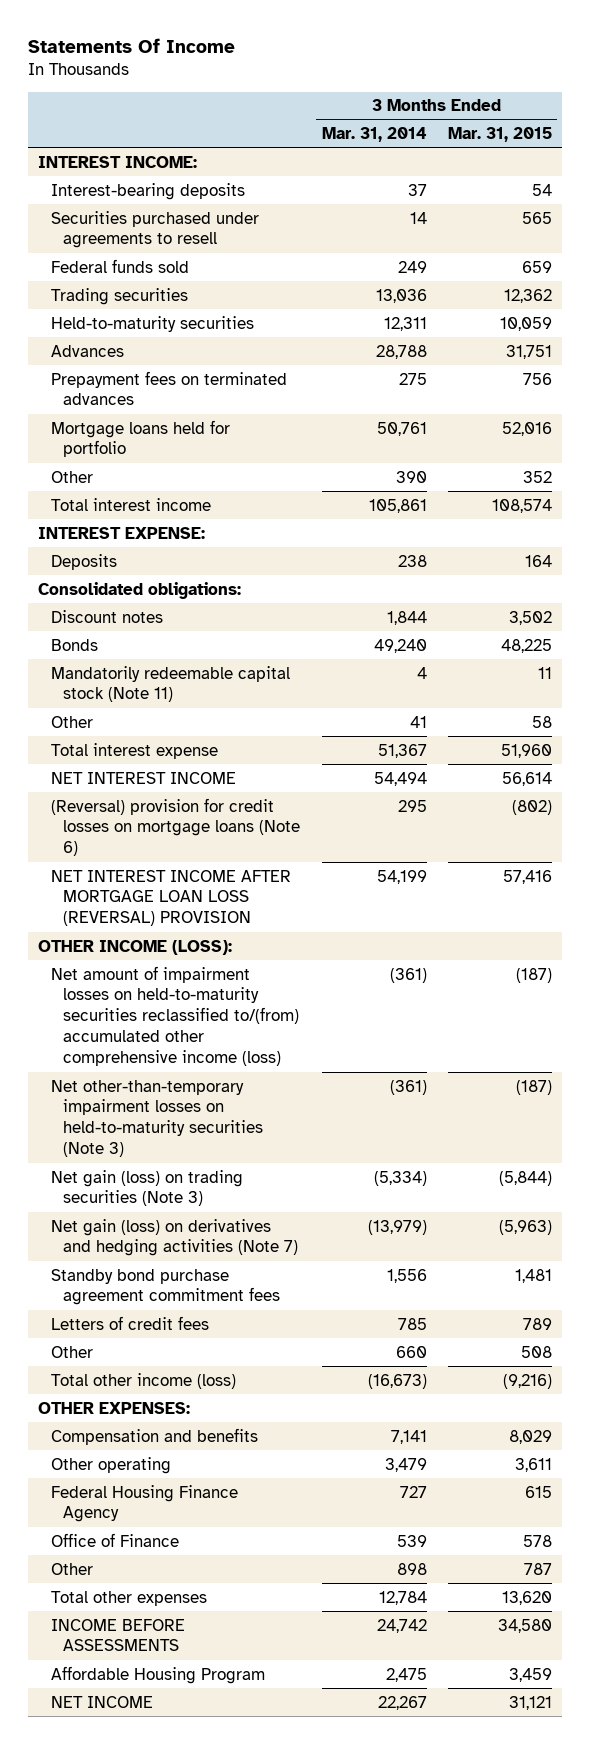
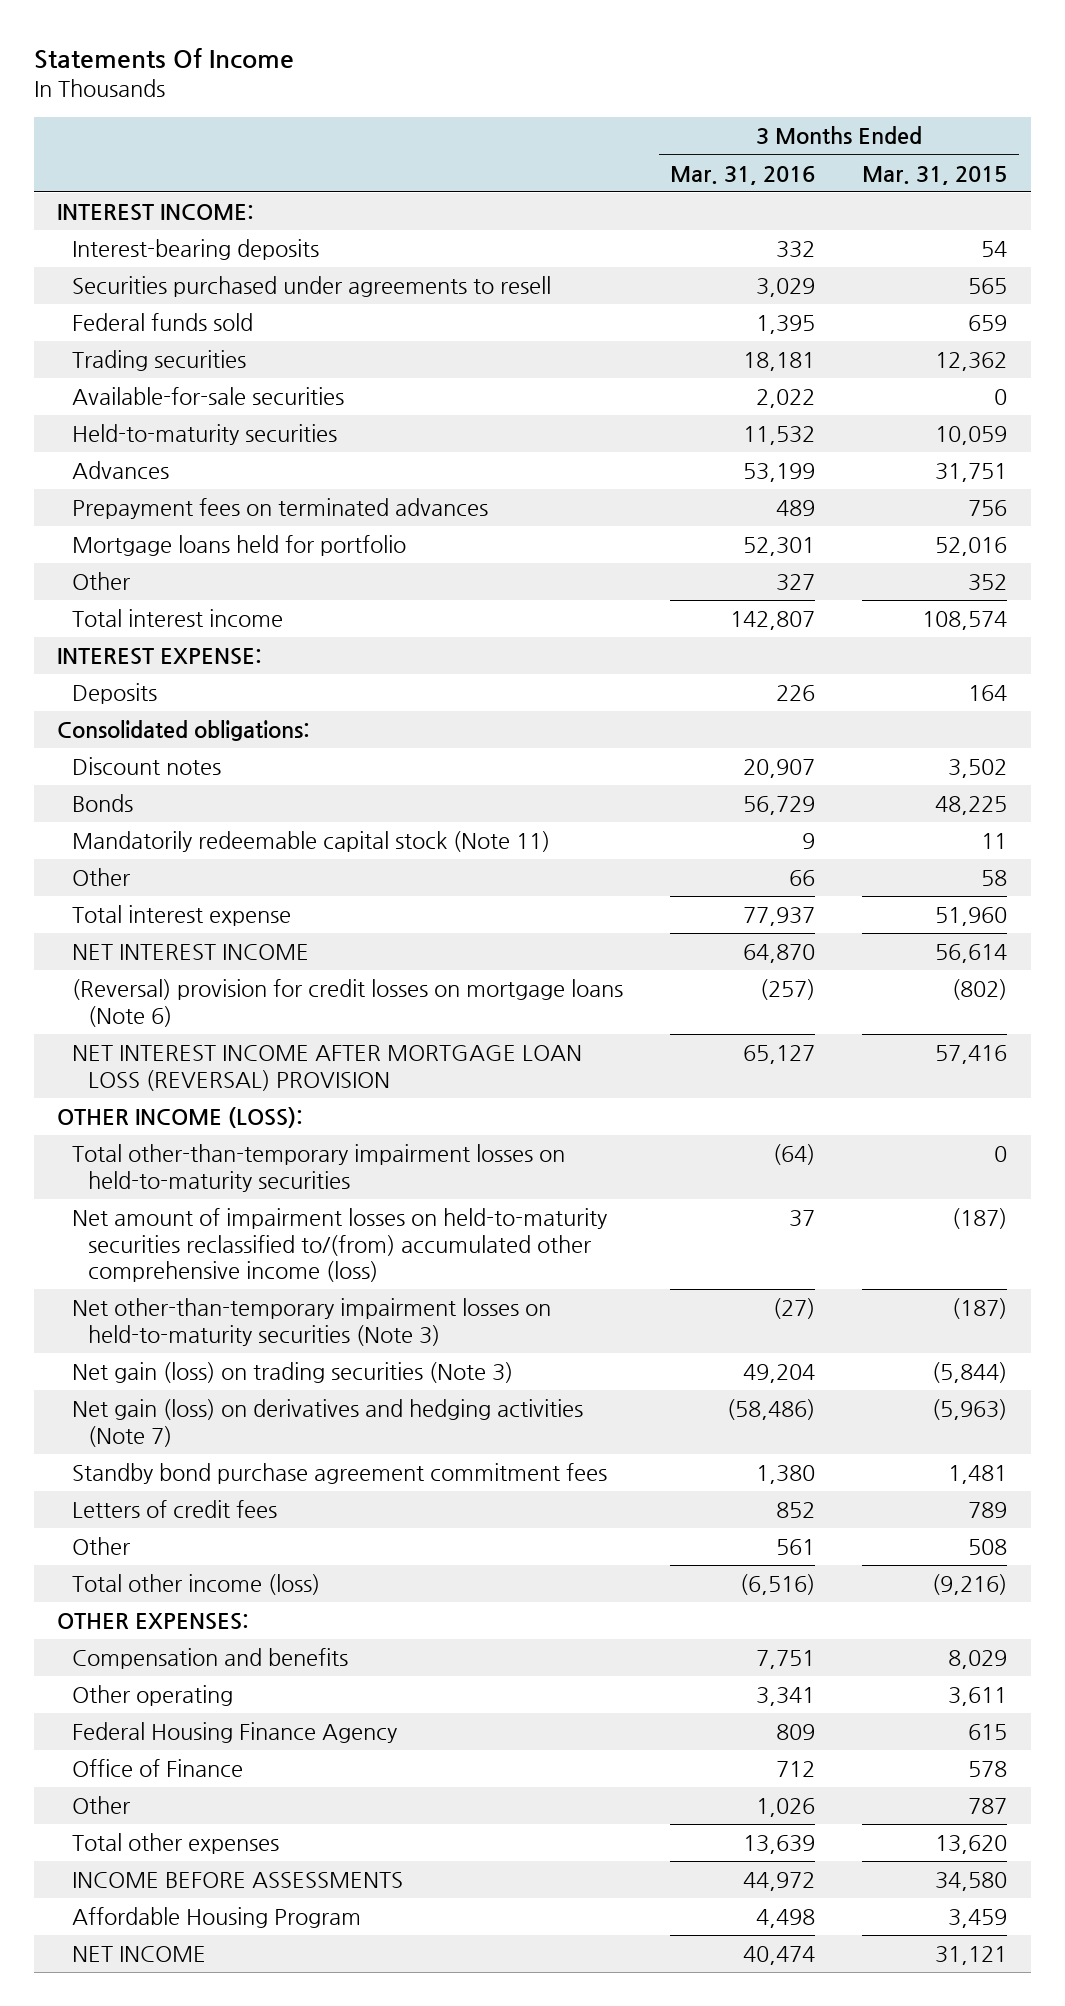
[321,127,427,143] Mar. 31, 2014 -> none
none -> [670,165,816,185] Mar. 31, 2016
none -> [72,387,345,406] Available-for-sale securities
none -> [72,1144,566,1192] Total other-than-temporary impairment losses on held-to-maturity securities

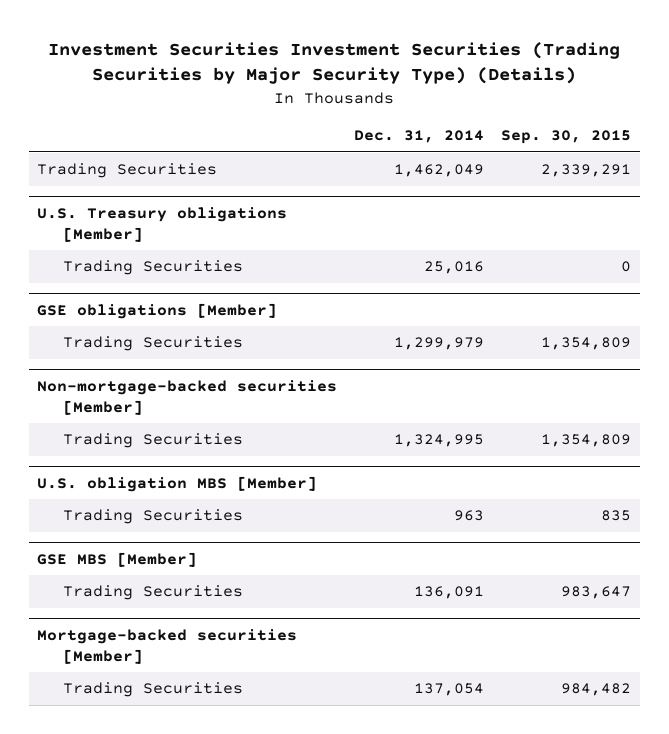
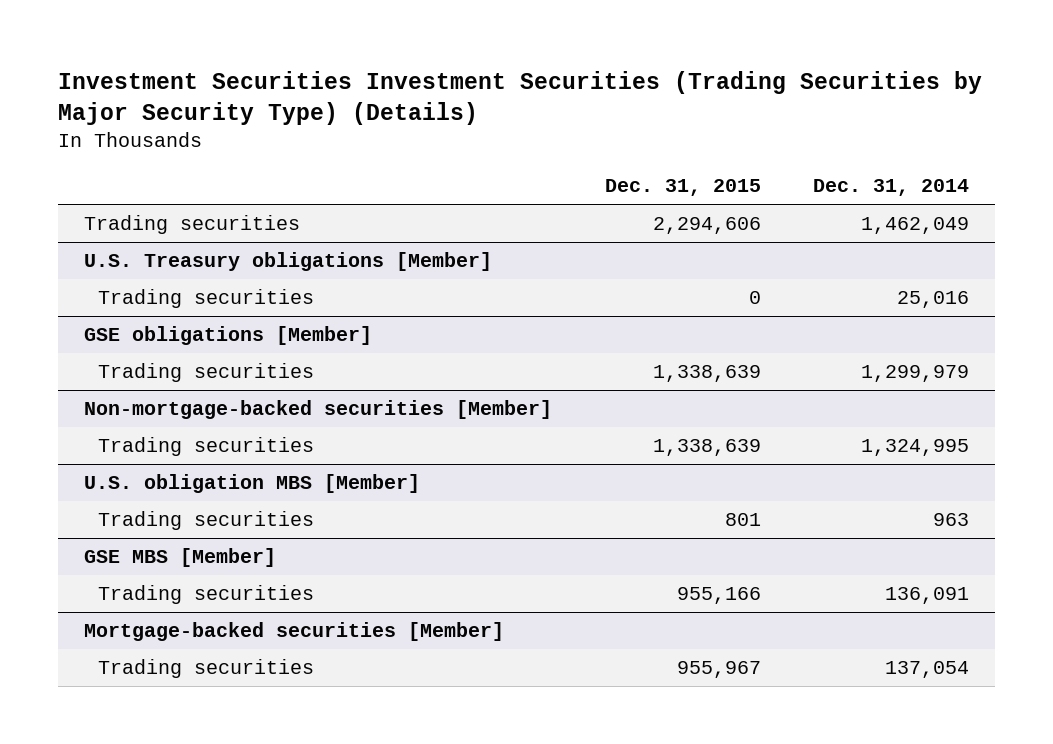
[501,130,632,145] Sep. 30, 2015 -> none
none -> [604,179,761,197] Dec. 31, 2015
[37,163,218,179] Trading Securities -> [84,215,301,235] Trading securities
[62,260,243,276] Trading Securities -> [98,289,315,309] Trading securities
[62,336,243,352] Trading Securities -> [98,363,315,383] Trading securities
[62,433,243,449] Trading Securities -> [98,437,315,457] Trading securities
[62,509,243,525] Trading Securities -> [98,511,315,531] Trading securities
[62,585,243,601] Trading Securities -> [98,585,315,605] Trading securities
[62,682,243,698] Trading Securities -> [98,659,315,679] Trading securities

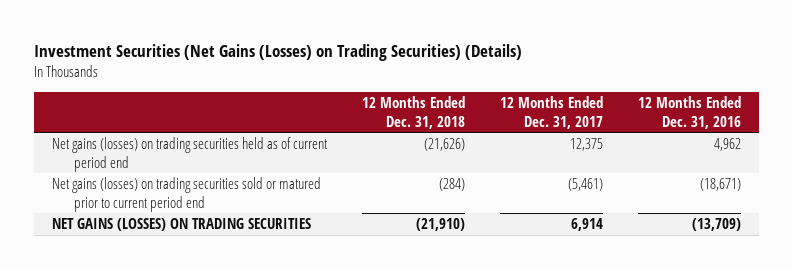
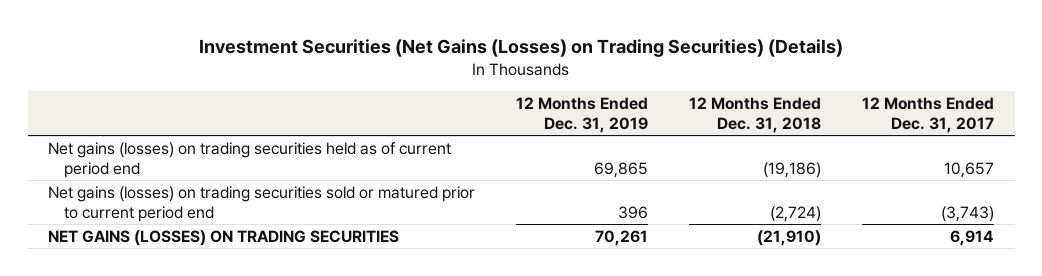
[638,96,742,129] 12 Months Ended Dec. 31, 2016 -> none
none -> [516,96,649,134] 12 Months Ended Dec. 31, 2019
[423,138,465,152] (21,626) -> [763,162,822,179] (19,186)
[569,138,603,152] 12,375 -> [944,162,995,179] 10,657
[438,178,465,192] (284) -> [770,206,822,223] (2,724)
[567,178,603,192] (5,461) -> [941,206,995,223] (3,743)

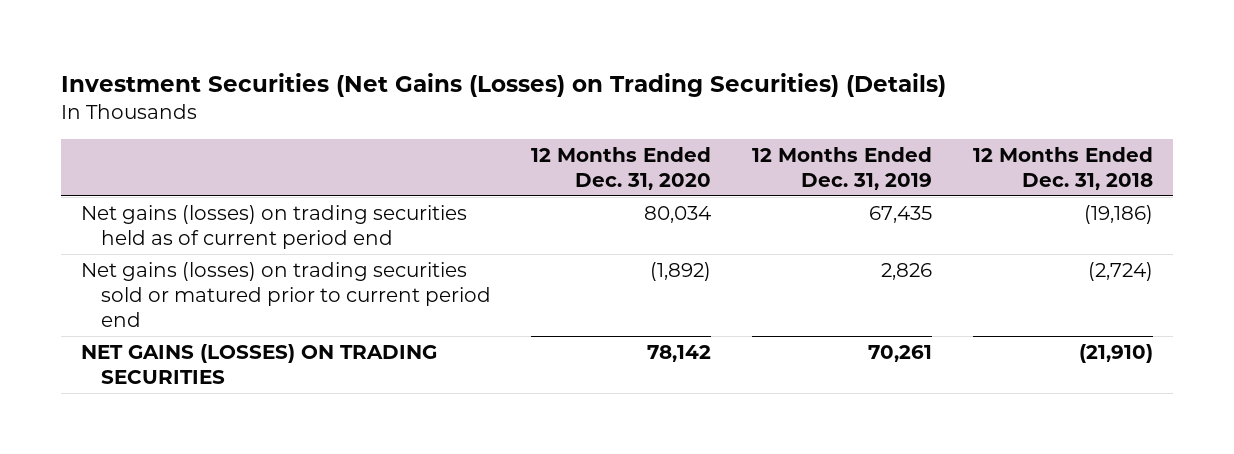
[862,96,995,134] 12 Months Ended Dec. 31, 2017 -> none
none -> [531,146,712,190] 12 Months Ended Dec. 31, 2020
[594,162,649,179] 69,865 -> [869,205,933,223] 67,435
[618,206,649,220] 396 -> [881,262,933,280] 2,826

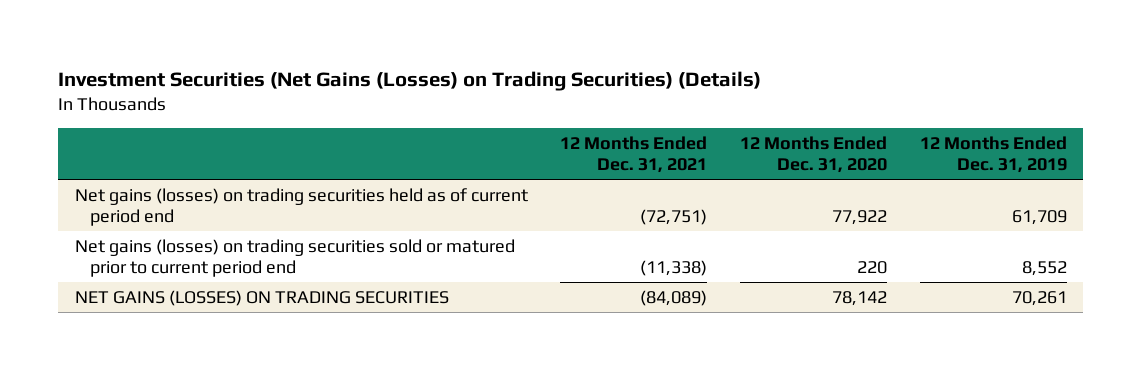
[973,146,1154,190] 12 Months Ended Dec. 31, 2018 -> none
none -> [560,136,708,173] 12 Months Ended Dec. 31, 2021
[644,205,712,223] 80,034 -> [832,209,888,225] 77,922
[869,205,933,223] 67,435 -> [1011,209,1067,225] 61,709
[650,261,712,281] (1,892) -> [857,260,888,274] 220
[881,262,933,280] 2,826 -> [1021,260,1067,276] 8,552

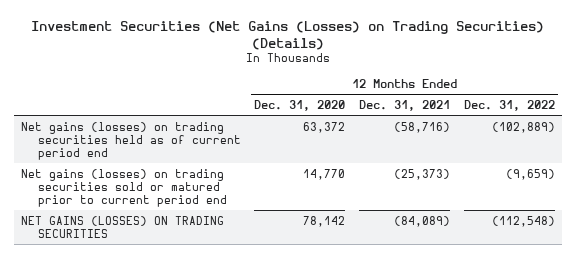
[919,136,1067,173] 12 Months Ended Dec. 31, 2019 -> none
none -> [463,99,555,111] Dec. 31, 2022
[640,208,708,225] (72,751) -> [394,121,451,133] (58,716)
[832,209,888,225] 77,922 -> [303,121,346,133] 63,372
[640,259,708,276] (11,338) -> [394,168,451,180] (25,373)
[857,260,888,274] 220 -> [303,168,346,180] 14,770

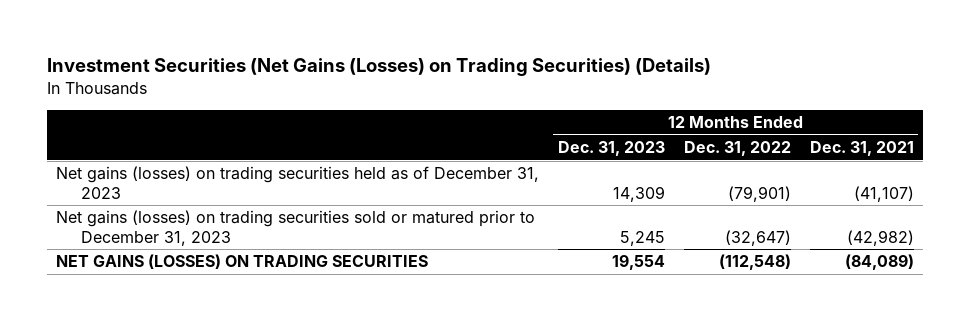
[254,99,346,111] Dec. 31, 2020 -> none
none -> [558,141,666,157] Dec. 31, 2023
[21,121,241,160] Net gains (losses) on trading securities held as of current period end -> [56,166,540,199] Net gains (losses) on trading securities held as of December 31, 2023
[394,121,451,133] (58,716) -> [853,185,914,202] (41,107)
[491,121,555,133] (102,889) -> [727,185,791,202] (79,901)
[21,168,227,207] Net gains (losses) on trading securities sold or matured prior to current period end -> [56,210,536,246] Net gains (losses) on trading securities sold or matured prior to December 31, 2023
[394,168,451,180] (25,373) -> [846,229,914,246] (42,982)
[505,168,555,180] (9,659) -> [724,229,791,246] (32,647)

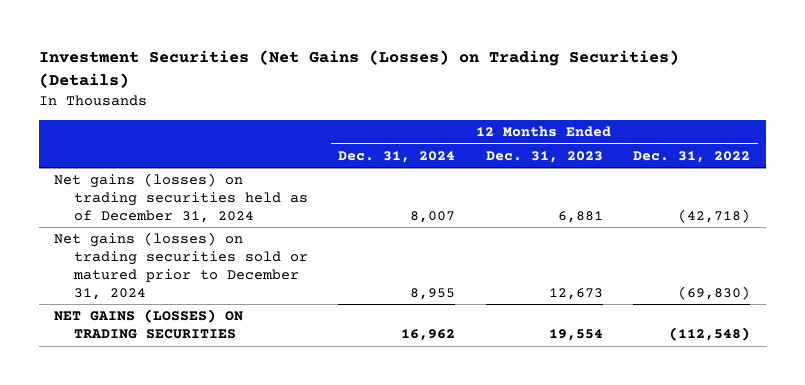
[809,141,914,157] Dec. 31, 2021 -> none
none -> [338,150,456,163] Dec. 31, 2024
[56,166,540,199] Net gains (losses) on trading securities held as of December 31, 2023 -> [54,173,308,223] Net gains (losses) on trading securities held as of December 31, 2024
[613,185,666,202] 14,309 -> [557,210,603,223] 6,881
[727,185,791,202] (79,901) -> [678,208,751,223] (42,718)
[56,210,536,246] Net gains (losses) on trading securities sold or matured prior to December 31, 2023 -> [54,232,308,300] Net gains (losses) on trading securities sold or matured prior to December 31, 2024
[620,230,666,246] 5,245 -> [548,287,603,300] 12,673
[724,229,791,246] (32,647) -> [678,285,751,300] (69,830)

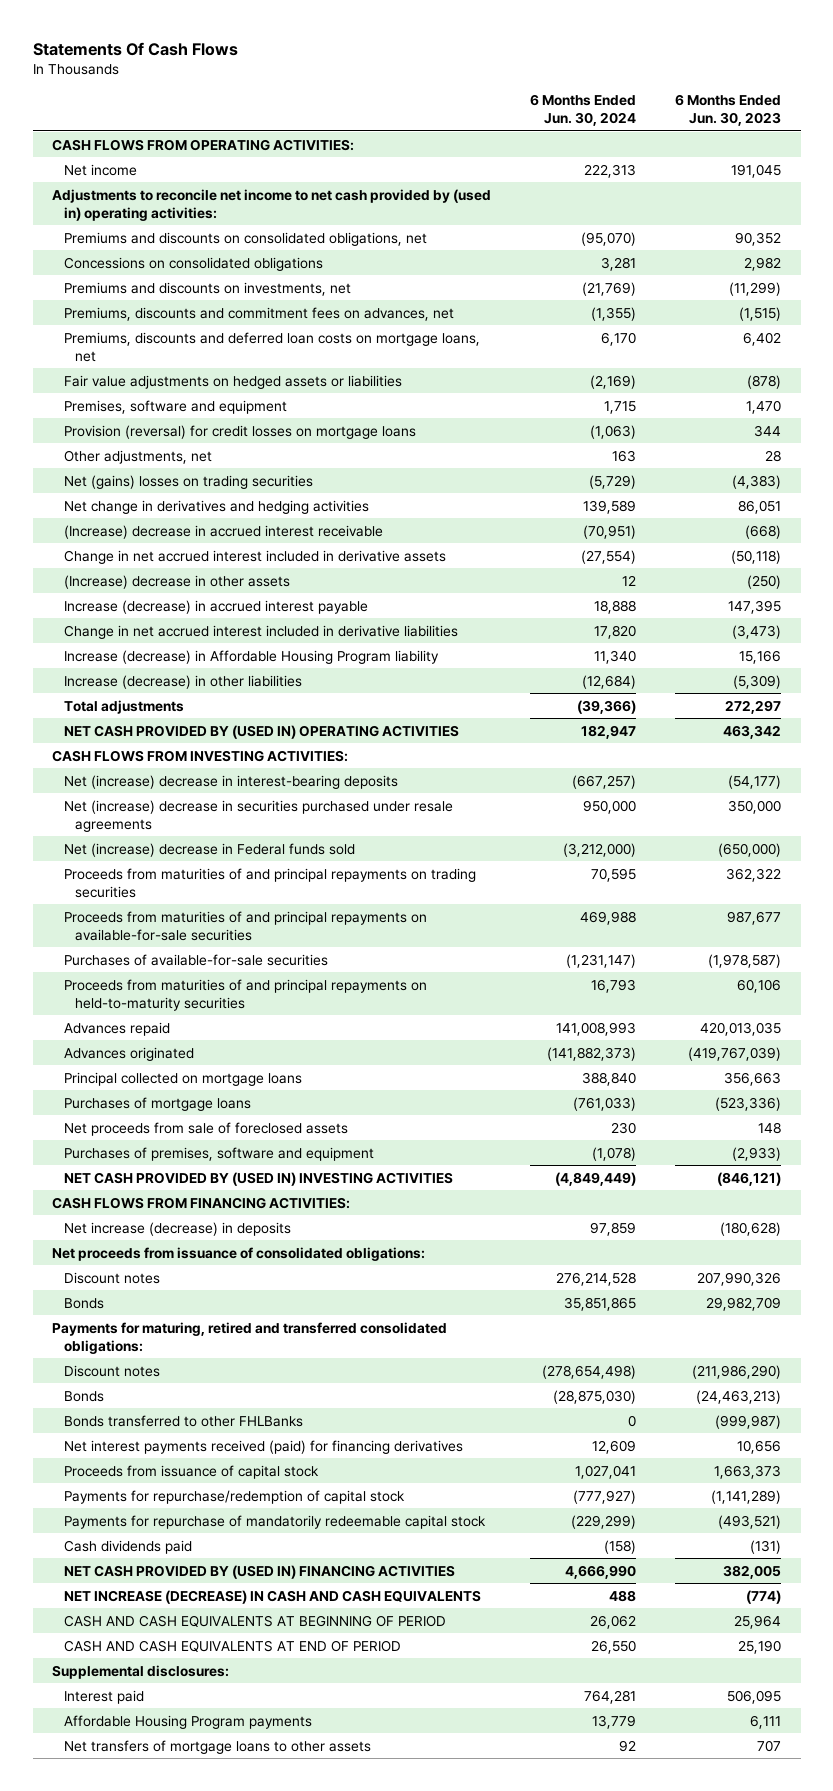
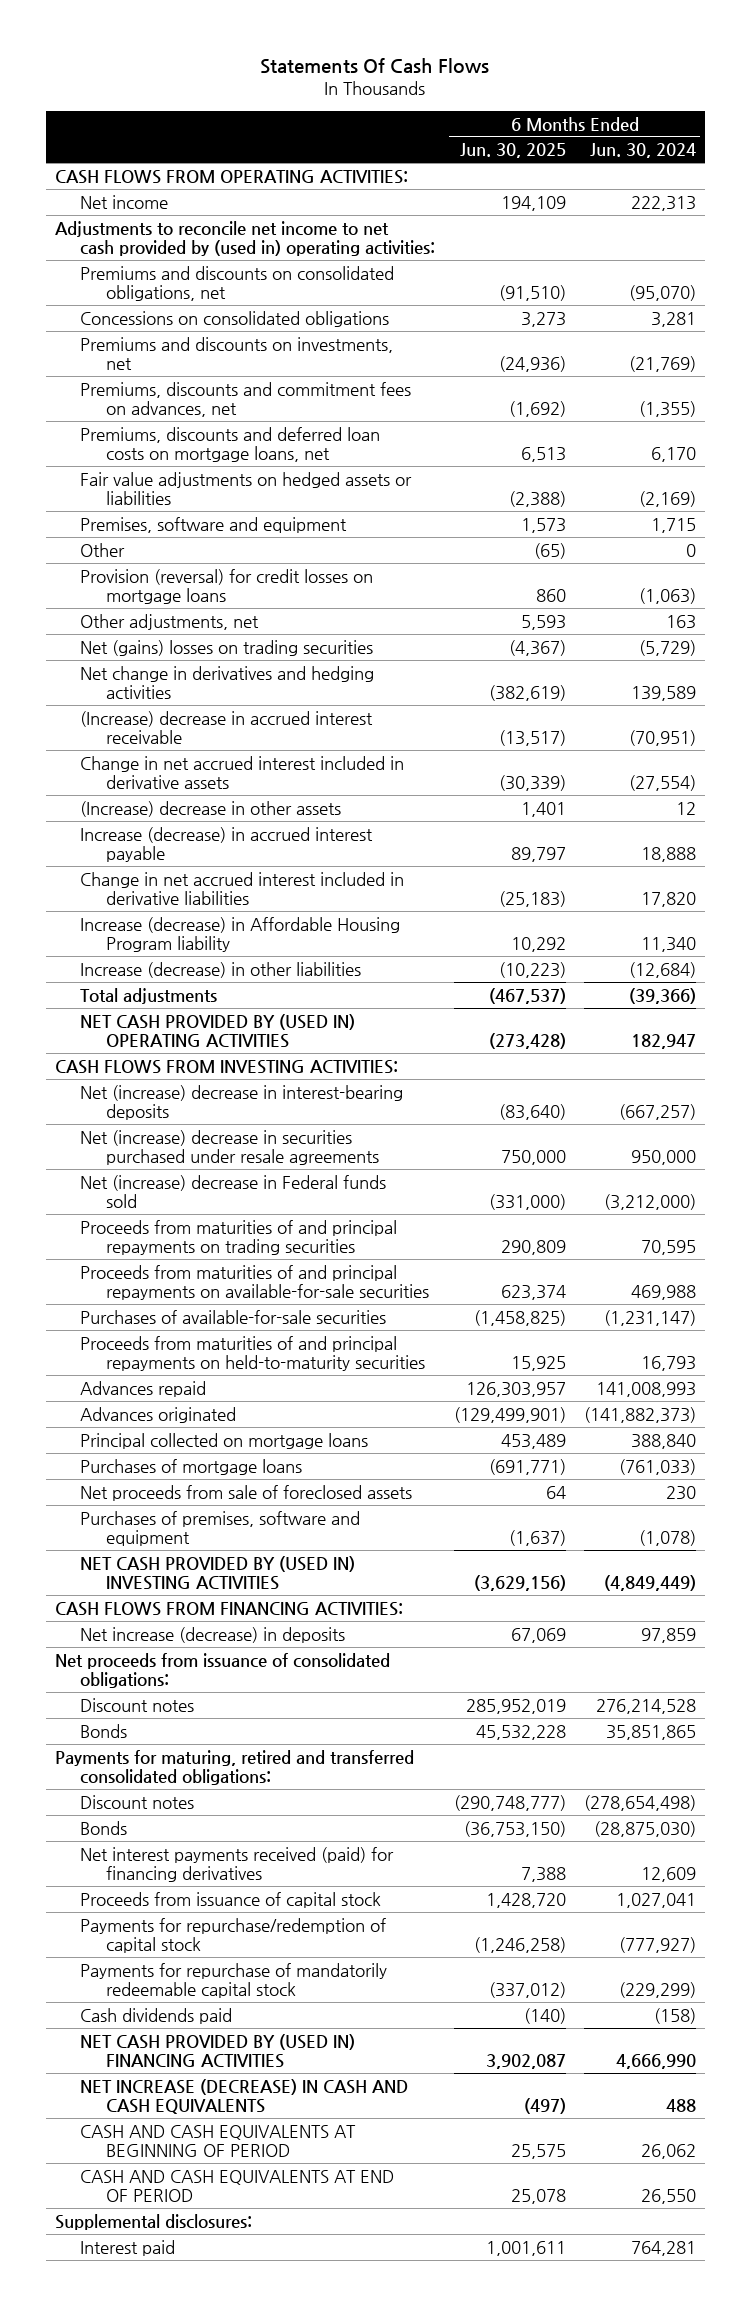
[675,94,782,127] 6 Months Ended Jun. 30, 2023 -> none
none -> [459,143,566,159] Jun. 30, 2025
none -> [80,542,126,557] Other
[63,1414,303,1427] Bonds transferred to other FHLBanks -> none
[63,1714,312,1729] Affordable Housing Program payments -> none
[63,1739,371,1754] Net transfers of mortgage loans to other assets -> none

